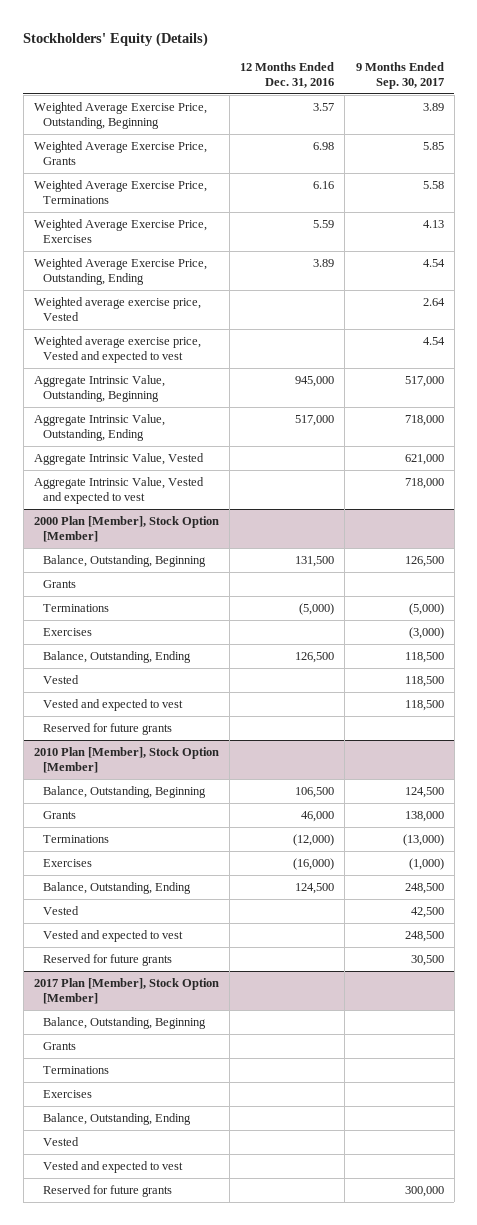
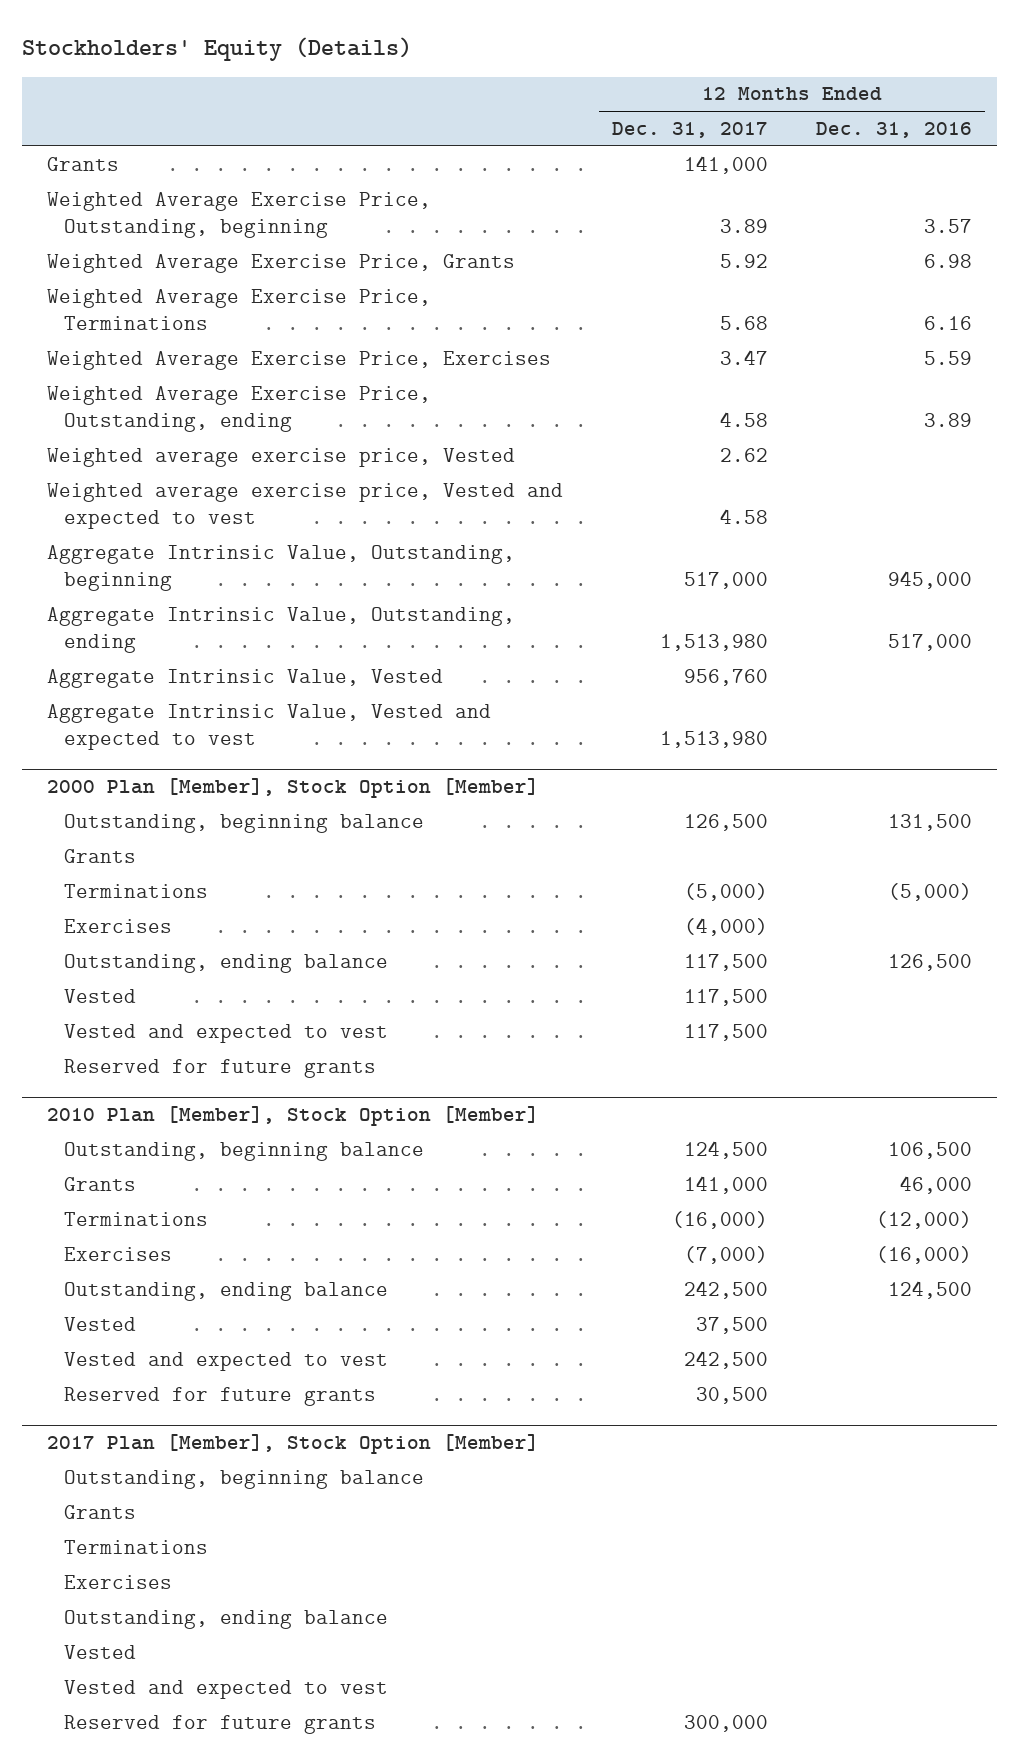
[355,62,444,90] 9 Months Ended Sep. 30, 2017 -> none
none -> [611,122,768,139] Dec. 31, 2017
none -> [46,156,119,171] Grants
[33,101,207,129] Weighted Average Exercise Price, Outstanding, Beginning -> [46,191,431,238] Weighted Average Exercise Price, Outstanding, beginning
[33,257,207,285] Weighted Average Exercise Price, Outstanding, Ending -> [46,385,431,432] Weighted Average Exercise Price, Outstanding, ending
[33,374,165,402] Aggregate Intrinsic Value, Outstanding, Beginning -> [46,544,515,591] Aggregate Intrinsic Value, Outstanding, beginning
[33,413,165,441] Aggregate Intrinsic Value, Outstanding, Ending -> [46,606,515,653] Aggregate Intrinsic Value, Outstanding, ending
[43,554,207,567] Balance, Outstanding, Beginning -> [63,813,424,833] Outstanding, beginning balance
[43,650,192,663] Balance, Outstanding, Ending -> [63,953,388,973] Outstanding, ending balance
[43,785,207,798] Balance, Outstanding, Beginning -> [63,1141,424,1161] Outstanding, beginning balance
[43,881,192,894] Balance, Outstanding, Ending -> [63,1281,388,1301] Outstanding, ending balance
[43,1016,207,1029] Balance, Outstanding, Beginning -> [63,1469,424,1489] Outstanding, beginning balance
[43,1112,192,1125] Balance, Outstanding, Ending -> [63,1609,388,1629] Outstanding, ending balance

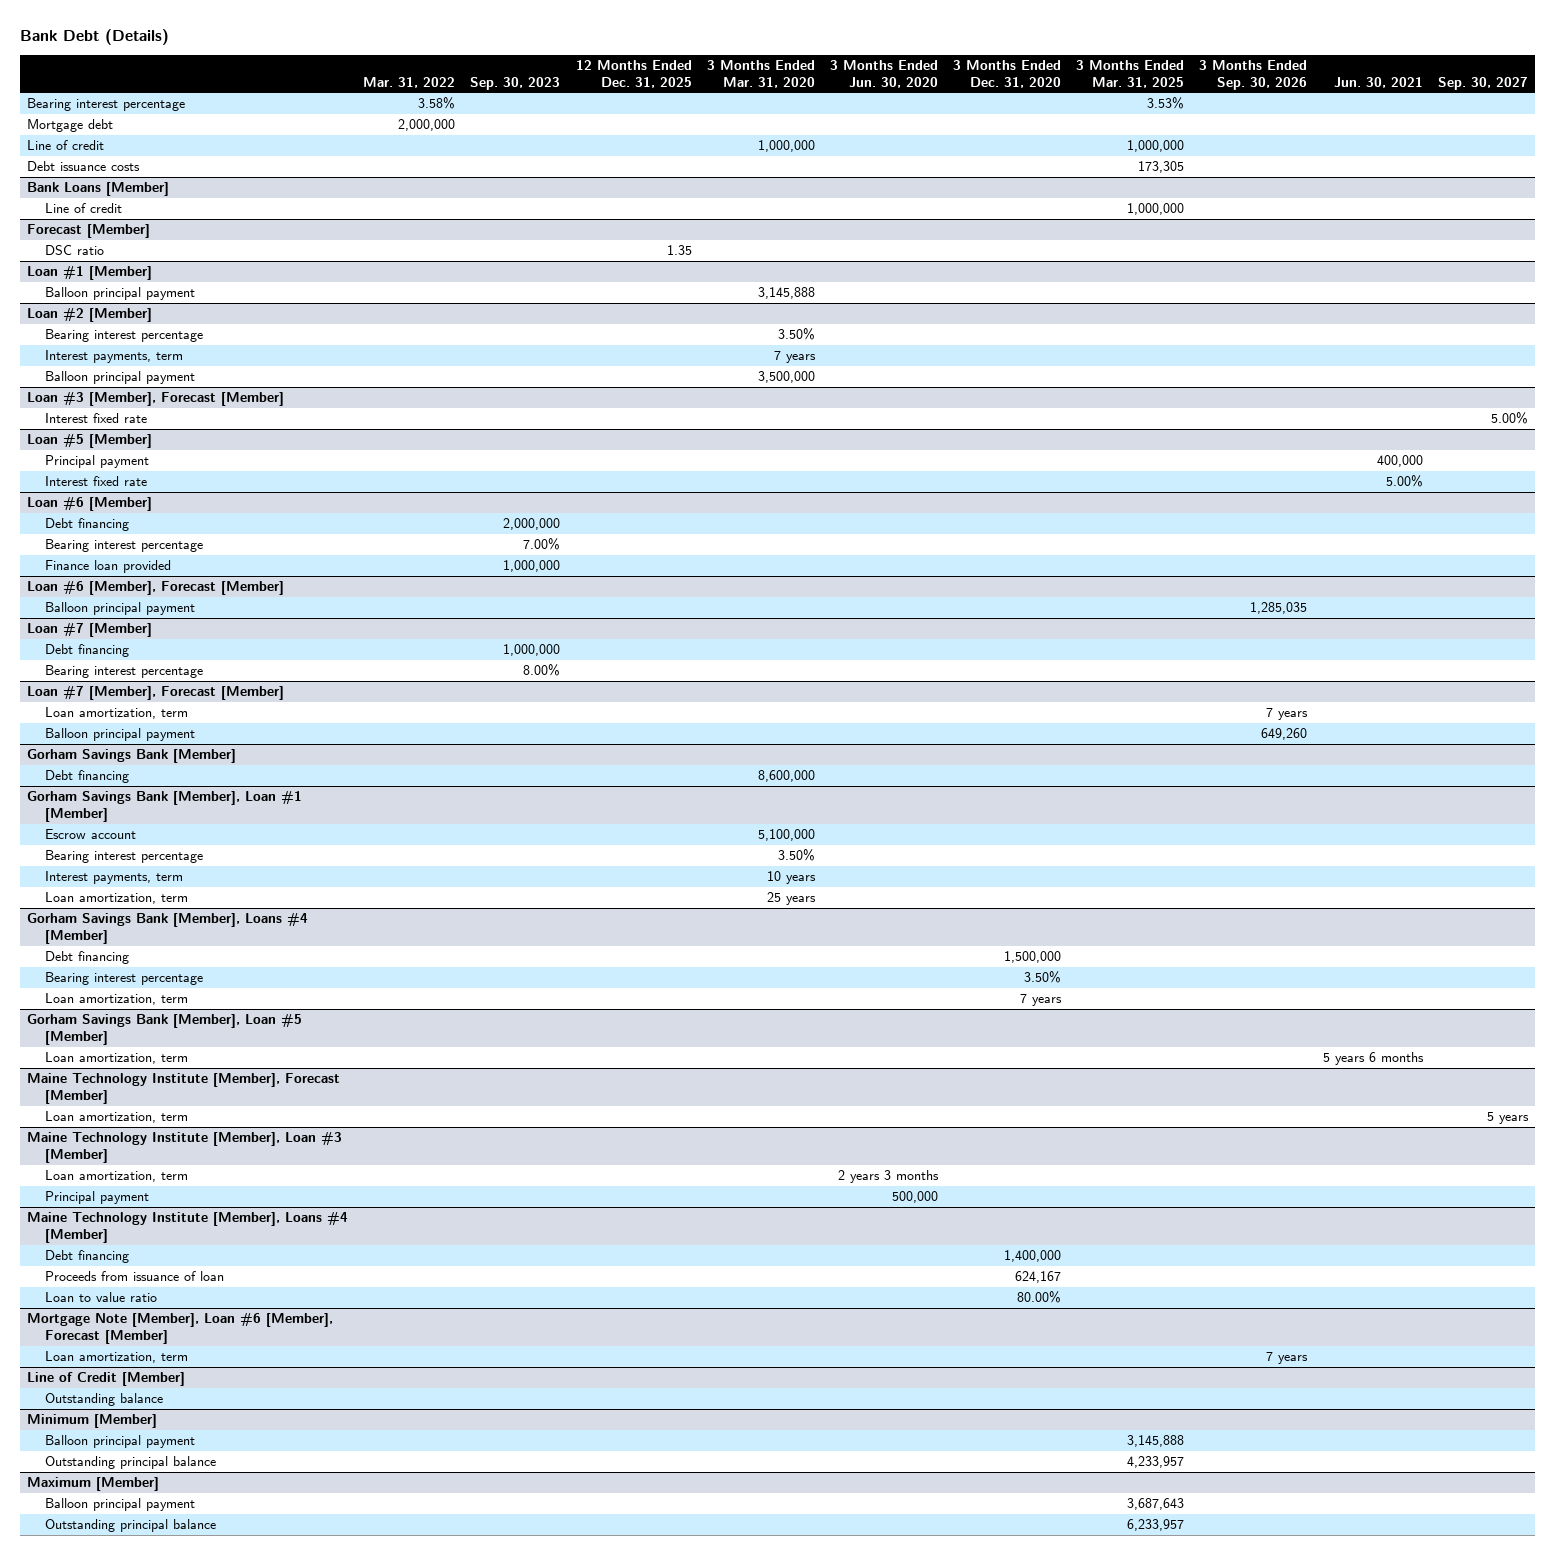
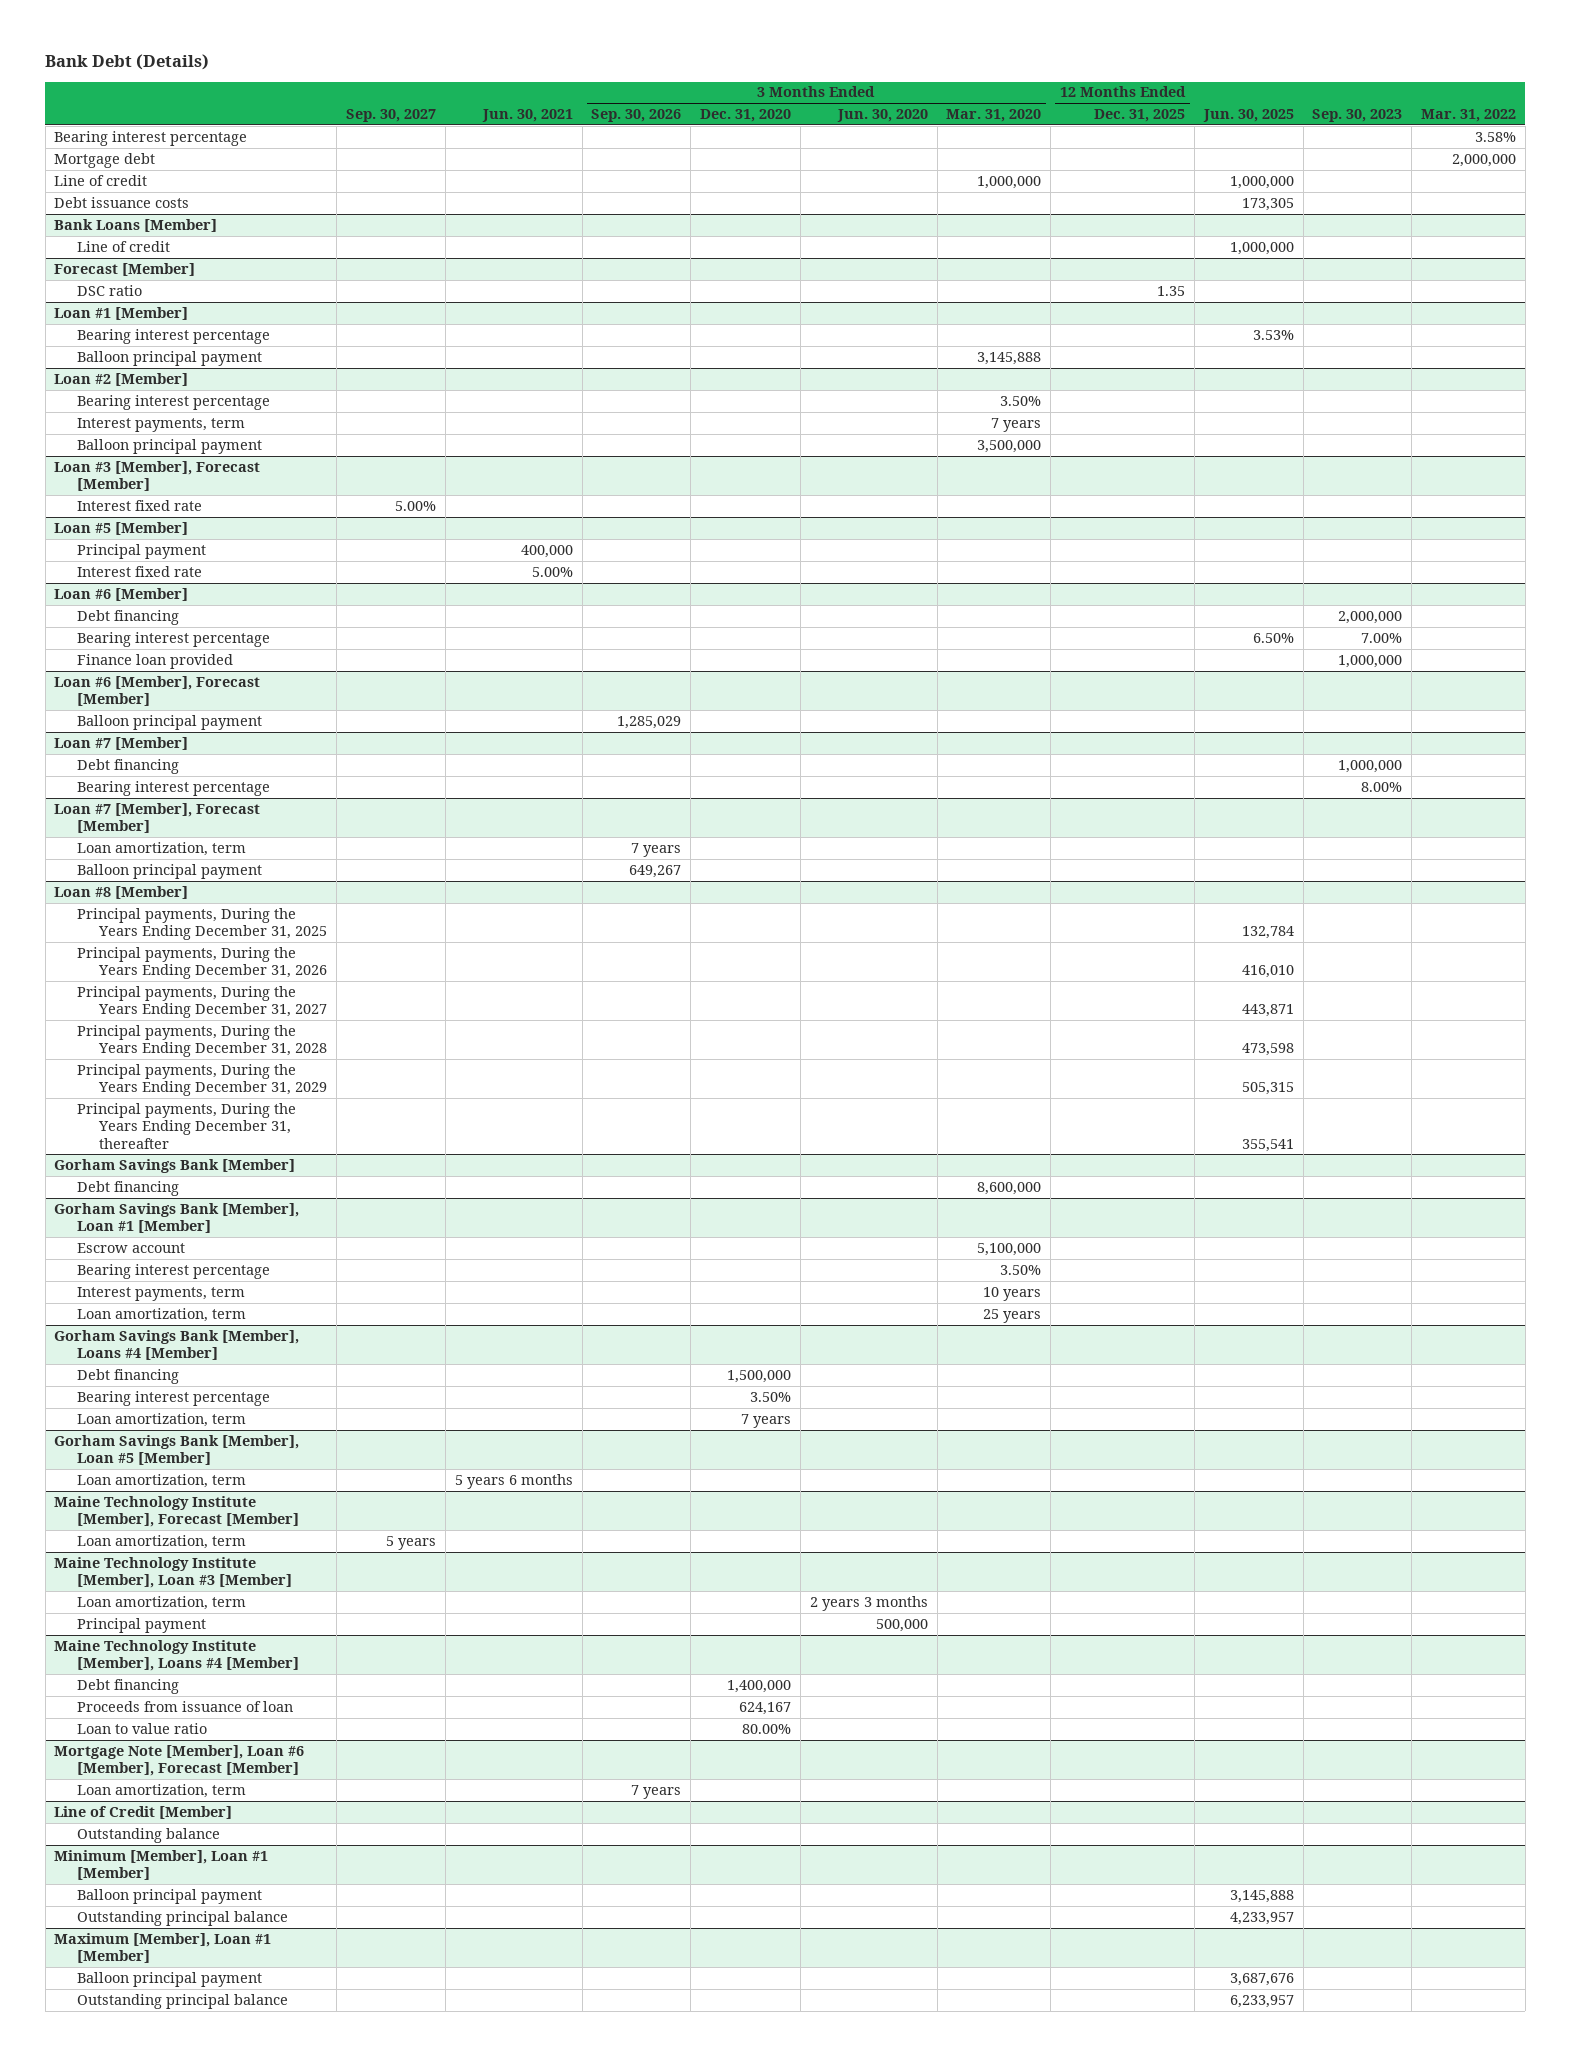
[1076,59,1185,88] 3 Months Ended Mar. 31, 2025 -> none
none -> [1202,109,1294,123] Jun. 30, 2025
none -> [76,328,270,344] Bearing interest percentage
[1250,602,1308,615] 1,285,035 -> [617,715,682,729] 1,285,029
[1261,728,1308,741] 649,260 -> [629,864,682,878] 649,267
none -> [54,885,189,899] Loan #8 [Member]
none -> [76,907,328,941] Principal payments, During the Years Ending December 31, 2025
none -> [76,946,328,980] Principal payments, During the Years Ending December 31, 2026
none -> [76,985,328,1019] Principal payments, During the Years Ending December 31, 2027
none -> [76,1024,328,1058] Principal payments, During the Years Ending December 31, 2028
none -> [76,1063,328,1097] Principal payments, During the Years Ending December 31, 2029
none -> [76,1102,296,1149] Principal payments, During the Years Ending December 31, thereafter
[27,1414,158,1429] Minimum [Member] -> [54,1849,269,1881] Minimum [Member], Loan #1 [Member]
[27,1477,160,1492] Maximum [Member] -> [54,1932,272,1964] Maximum [Member], Loan #1 [Member]

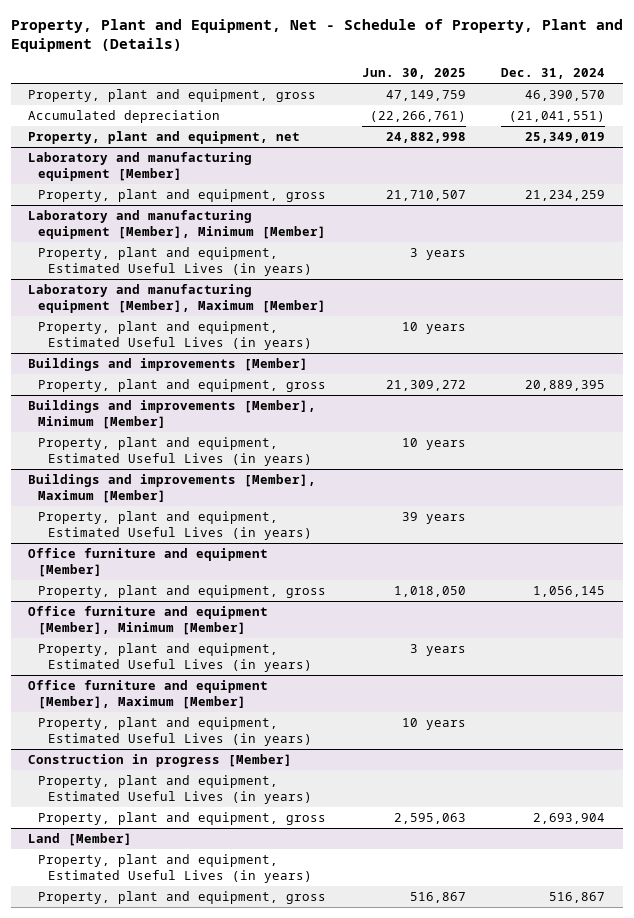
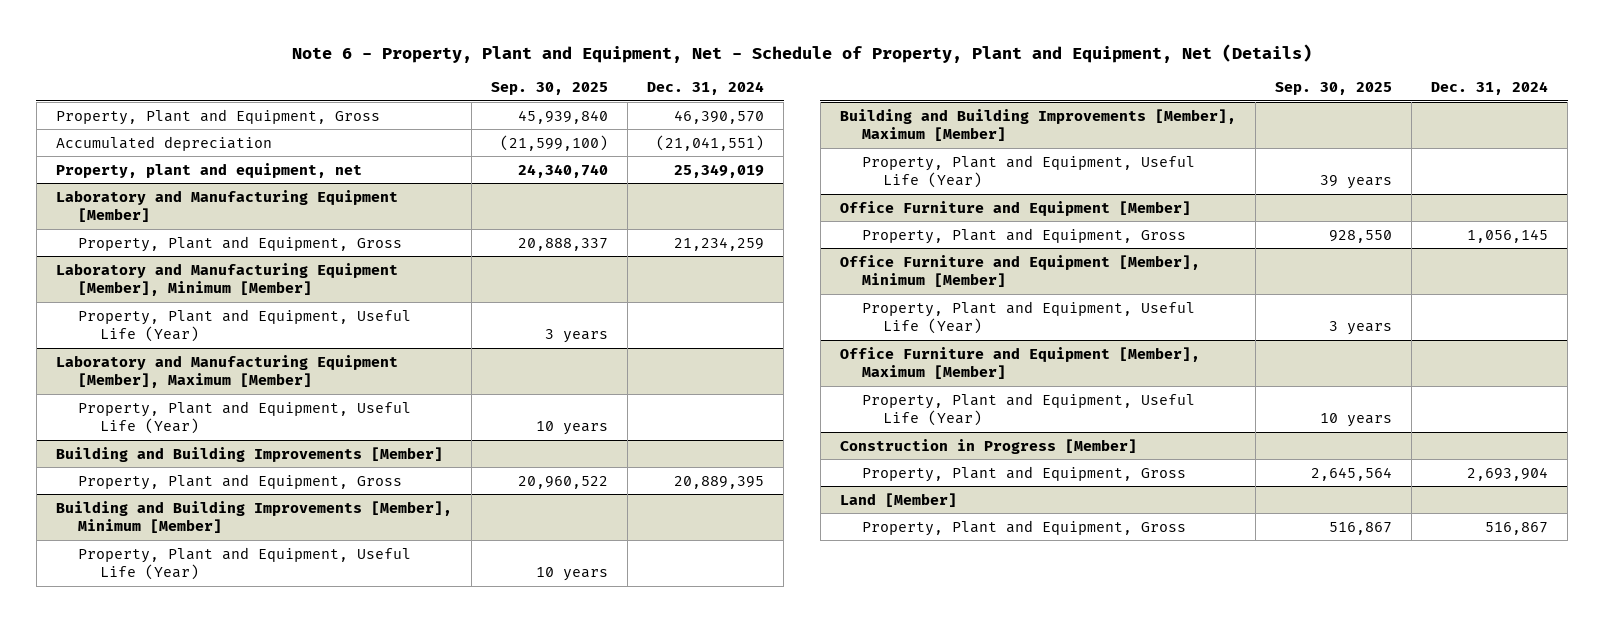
[10,18,623,53] Property, Plant and Equipment, Net - Schedule of Property, Plant and Equipment (Details) -> [292,43,1313,63] Note 6 - Property, Plant and Equipment, Net - Schedule of Property, Plant and Equipment, Net (Details)
[361,67,466,79] Jun. 30, 2025 -> none
none -> [491,82,609,96] Sep. 30, 2025
[28,89,317,103] Property, plant and equipment, gross -> [55,108,380,125] Property, Plant and Equipment, Gross
[38,775,312,805] Property, plant and equipment, Estimated Useful Lives (in years) -> none
[28,152,253,182] Laboratory and manufacturing equipment [Member] -> [55,189,398,222] Laboratory and Manufacturing Equipment [Member]
[38,189,327,203] Property, plant and equipment, gross -> [77,235,402,252] Property, Plant and Equipment, Gross
[28,210,327,240] Laboratory and manufacturing equipment [Member], Minimum [Member] -> [55,262,398,296] Laboratory and Manufacturing Equipment [Member], Minimum [Member]
[38,247,312,277] Property, plant and equipment, Estimated Useful Lives (in years) -> [77,308,411,342] Property, Plant and Equipment, Useful Life (Year)
[28,284,327,314] Laboratory and manufacturing equipment [Member], Maximum [Member] -> [55,354,398,388] Laboratory and Manufacturing Equipment [Member], Maximum [Member]
[38,321,312,351] Property, plant and equipment, Estimated Useful Lives (in years) -> [77,400,411,434] Property, Plant and Equipment, Useful Life (Year)
[28,358,309,372] Buildings and improvements [Member] -> [55,446,443,462] Building and Building Improvements [Member]
[38,379,327,393] Property, plant and equipment, gross -> [77,473,402,490] Property, Plant and Equipment, Gross
[28,400,317,430] Buildings and improvements [Member], Minimum [Member] -> [55,500,452,533] Building and Building Improvements [Member], Minimum [Member]
[38,437,312,467] Property, plant and equipment, Estimated Useful Lives (in years) -> [77,546,411,580] Property, Plant and Equipment, Useful Life (Year)
[28,474,317,504] Buildings and improvements [Member], Maximum [Member] -> [839,108,1236,141] Building and Building Improvements [Member], Maximum [Member]
[38,511,312,541] Property, plant and equipment, Estimated Useful Lives (in years) -> [861,154,1195,188] Property, Plant and Equipment, Useful Life (Year)
[28,548,269,578] Office furniture and equipment [Member] -> [839,200,1191,216] Office Furniture and Equipment [Member]
[38,585,327,599] Property, plant and equipment, gross -> [861,227,1186,244] Property, Plant and Equipment, Gross
[28,606,269,636] Office furniture and equipment [Member], Minimum [Member] -> [839,254,1200,287] Office Furniture and Equipment [Member], Minimum [Member]
[38,643,312,673] Property, plant and equipment, Estimated Useful Lives (in years) -> [861,300,1195,334] Property, Plant and Equipment, Useful Life (Year)
[28,680,269,710] Office furniture and equipment [Member], Maximum [Member] -> [839,346,1200,379] Office Furniture and Equipment [Member], Maximum [Member]
[38,717,312,747] Property, plant and equipment, Estimated Useful Lives (in years) -> [861,392,1195,426] Property, Plant and Equipment, Useful Life (Year)
[28,754,293,768] Construction in progress [Member] -> [839,438,1137,454] Construction in Progress [Member]
[38,812,327,826] Property, plant and equipment, gross -> [861,465,1186,482] Property, Plant and Equipment, Gross
[38,854,312,884] Property, plant and equipment, Estimated Useful Lives (in years) -> none
[38,891,327,905] Property, plant and equipment, gross -> [861,519,1186,536] Property, Plant and Equipment, Gross

